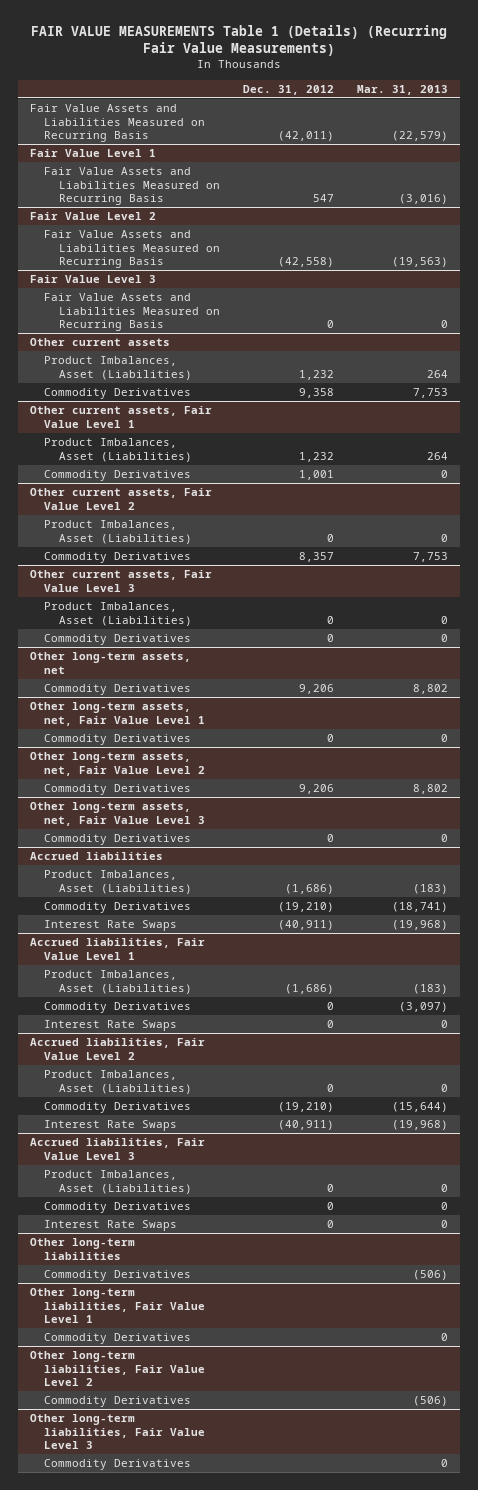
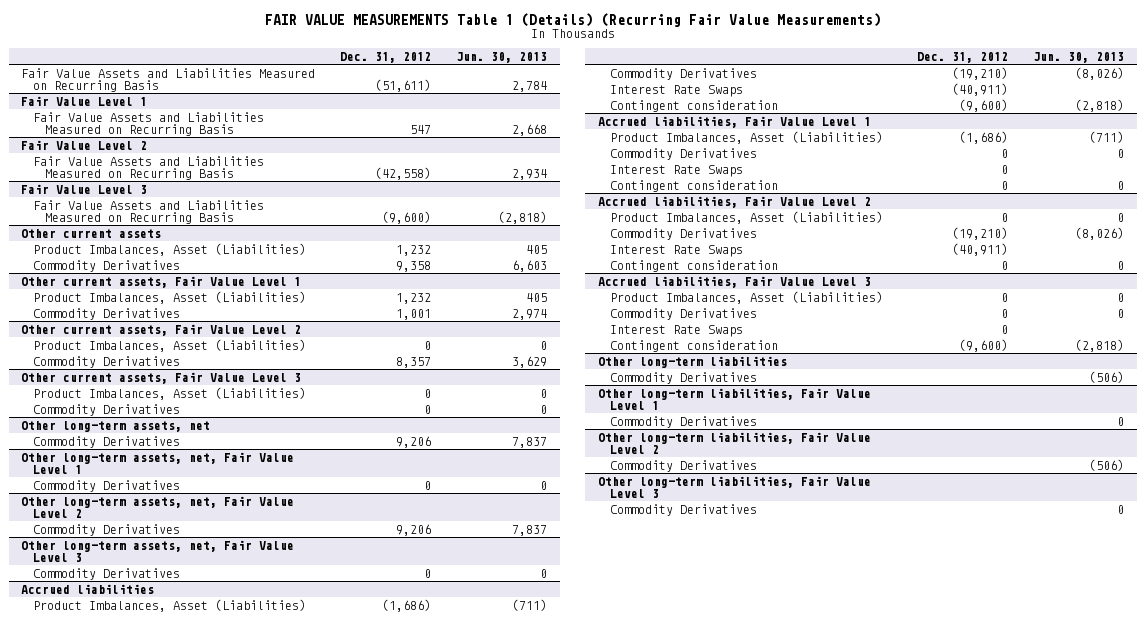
[357,84,449,95] Mar. 31, 2013 -> none
none -> [456,51,548,63] Jun. 30, 2013
[278,131,335,142] (42,011) -> [375,78,432,92] (51,611)
[327,320,335,329] 0 -> [382,210,432,224] (9,600)
none -> [609,99,778,112] Contingent consideration
none -> [609,179,778,192] Contingent consideration
none -> [609,259,778,272] Contingent consideration
none -> [609,339,778,352] Contingent consideration

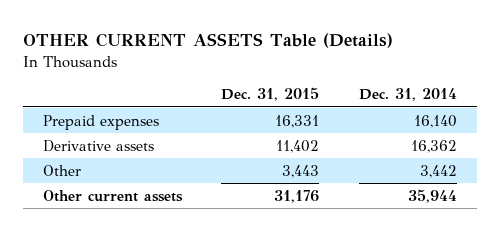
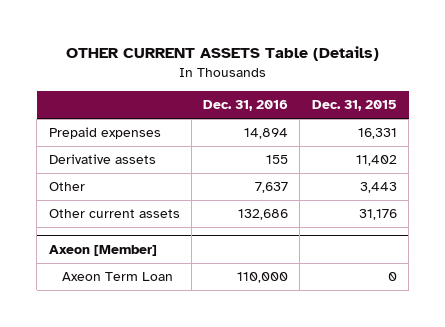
[358,88,457,102] Dec. 31, 2014 -> none
none -> [203,100,289,112] Dec. 31, 2016
none -> [48,244,157,256] Axeon [Member]
none -> [62,272,174,282] Axeon Term Loan

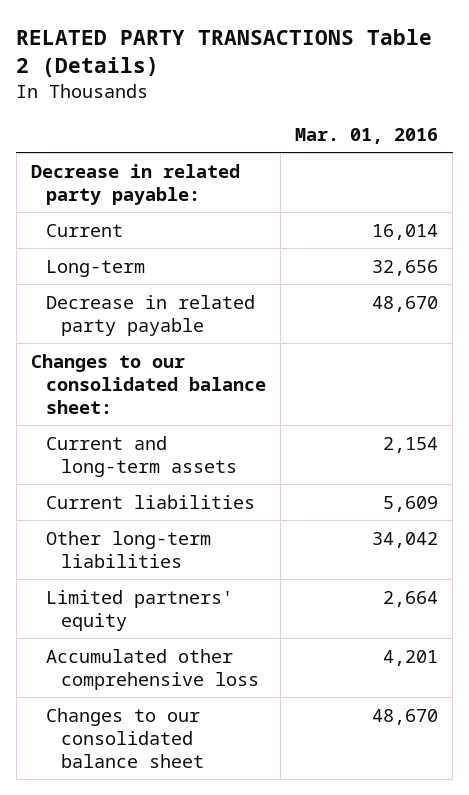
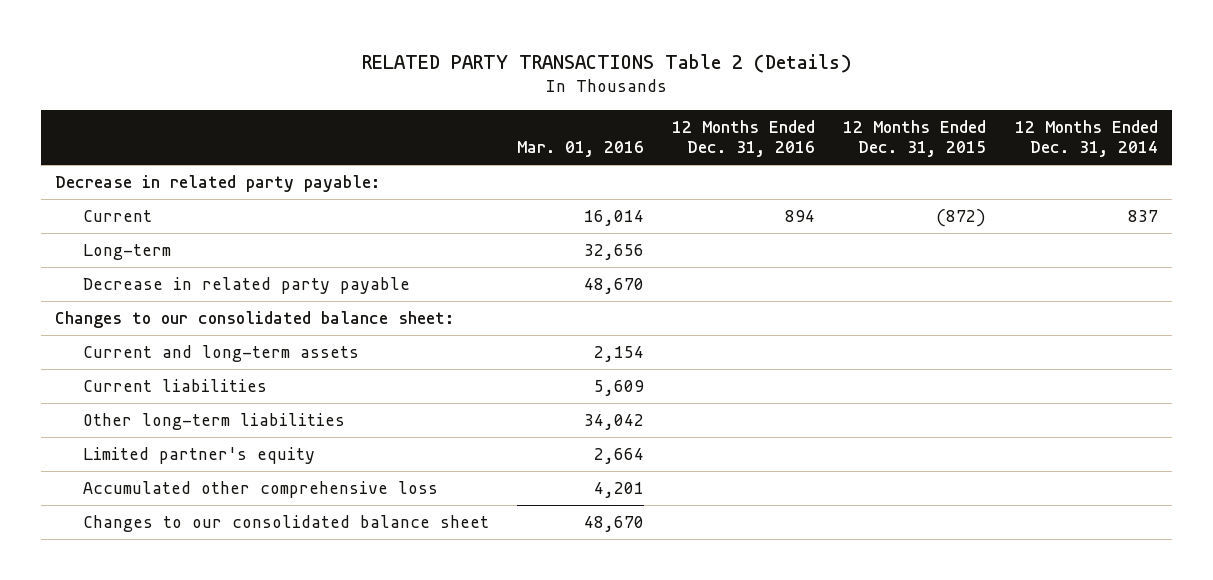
none -> [672,119,816,158] 12 Months Ended Dec. 31, 2016
none -> [843,119,987,158] 12 Months Ended Dec. 31, 2015
none -> [1014,119,1158,158] 12 Months Ended Dec. 31, 2014
[45,589,233,631] Limited partners' equity -> [82,447,315,465] Limited partner's equity

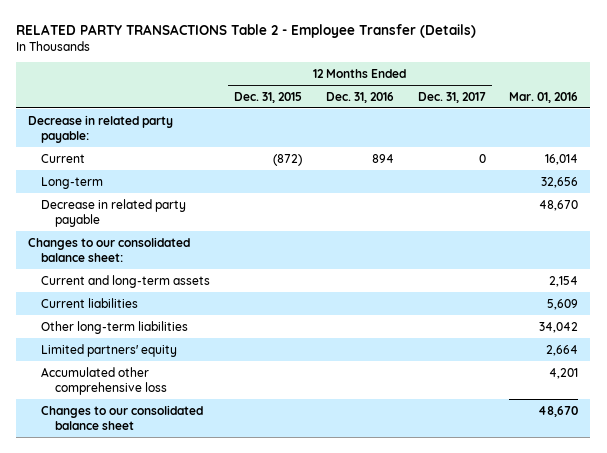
[361,53,852,73] RELATED PARTY TRANSACTIONS Table 2 (Details) -> [16,23,477,38] RELATED PARTY TRANSACTIONS Table 2 - Employee Transfer (Details)
[1014,119,1158,158] 12 Months Ended Dec. 31, 2014 -> none
none -> [417,91,486,103] Dec. 31, 2017
[82,447,315,465] Limited partner's equity -> [41,343,178,357] Limited partners' equity

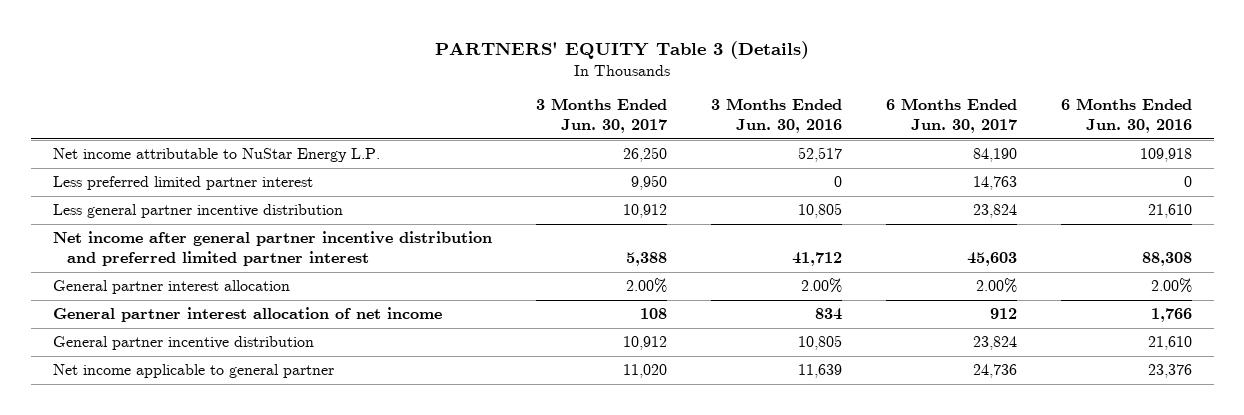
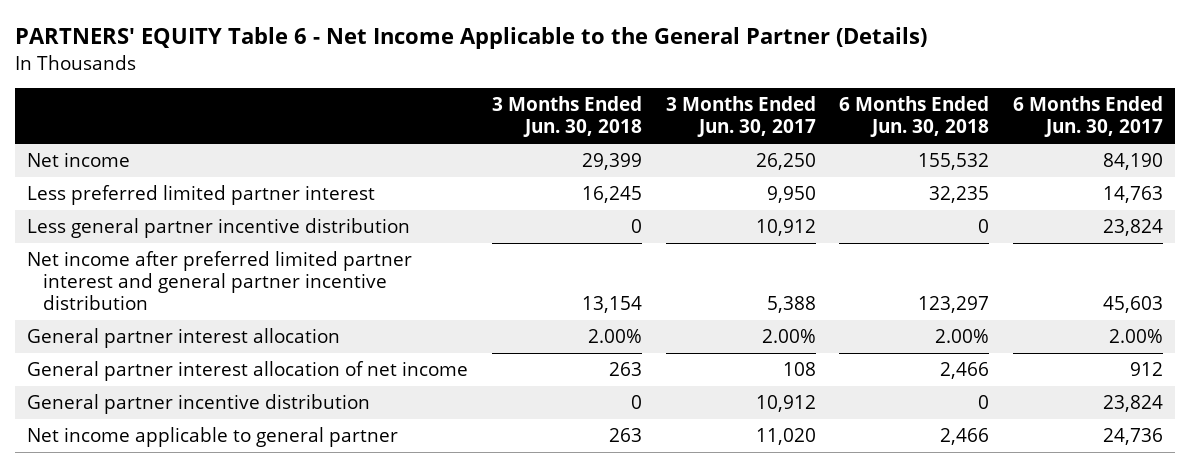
[435,40,810,59] PARTNERS' EQUITY Table 3 (Details) -> [15,27,928,50] PARTNERS' EQUITY Table 6 - Net Income Applicable to the General Partner (Details)
[710,98,842,133] 3 Months Ended Jun. 30, 2016 -> none
[1060,98,1192,133] 6 Months Ended Jun. 30, 2016 -> none
none -> [491,96,642,138] 3 Months Ended Jun. 30, 2018
none -> [839,96,990,138] 6 Months Ended Jun. 30, 2018
[52,148,380,163] Net income attributable to NuStar Energy L.P. -> [27,152,131,168] Net income
[52,231,492,266] Net income after general partner incentive distribution and preferred limited partner interest -> [27,251,413,311] Net income after preferred limited partner interest and general partner incentive distribution

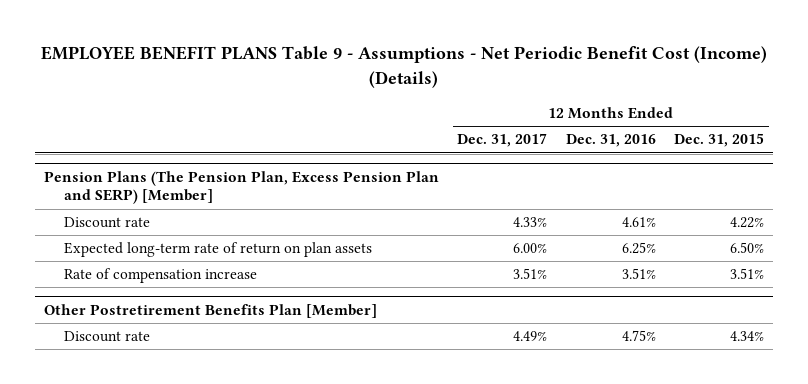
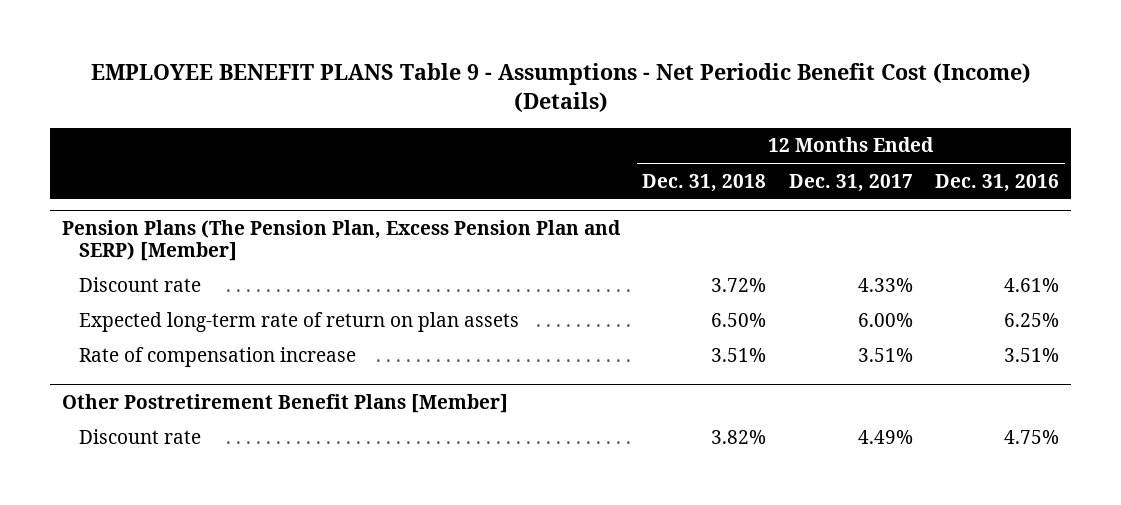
[674,133,765,148] Dec. 31, 2015 -> none
none -> [642,173,767,192] Dec. 31, 2018
[44,303,378,318] Other Postretirement Benefits Plan [Member] -> [61,393,508,413] Other Postretirement Benefit Plans [Member]

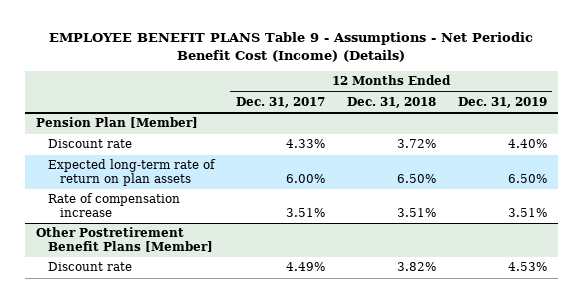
[935,173,1060,192] Dec. 31, 2016 -> none
none -> [457,97,547,109] Dec. 31, 2019
[61,219,621,262] Pension Plans (The Pension Plan, Excess Pension Plan and SERP) [Member] -> [35,117,198,129] Pension Plan [Member]

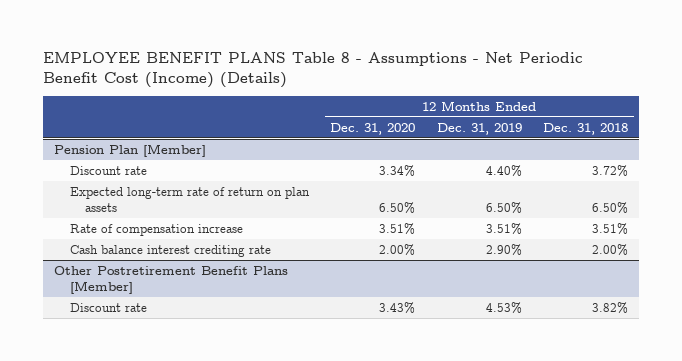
[49,32,534,62] EMPLOYEE BENEFIT PLANS Table 9 - Assumptions - Net Periodic Benefit Cost (Income) (Details) -> [43,52,584,89] EMPLOYEE BENEFIT PLANS Table 8 - Assumptions - Net Periodic Benefit Cost (Income) (Details)
[235,97,325,109] Dec. 31, 2017 -> none
none -> [330,122,416,135] Dec. 31, 2020
none -> [69,244,271,257] Cash balance interest crediting rate

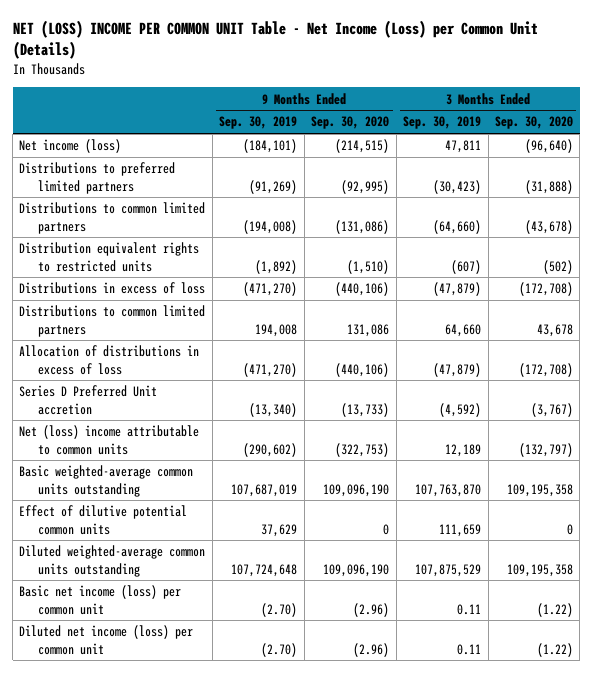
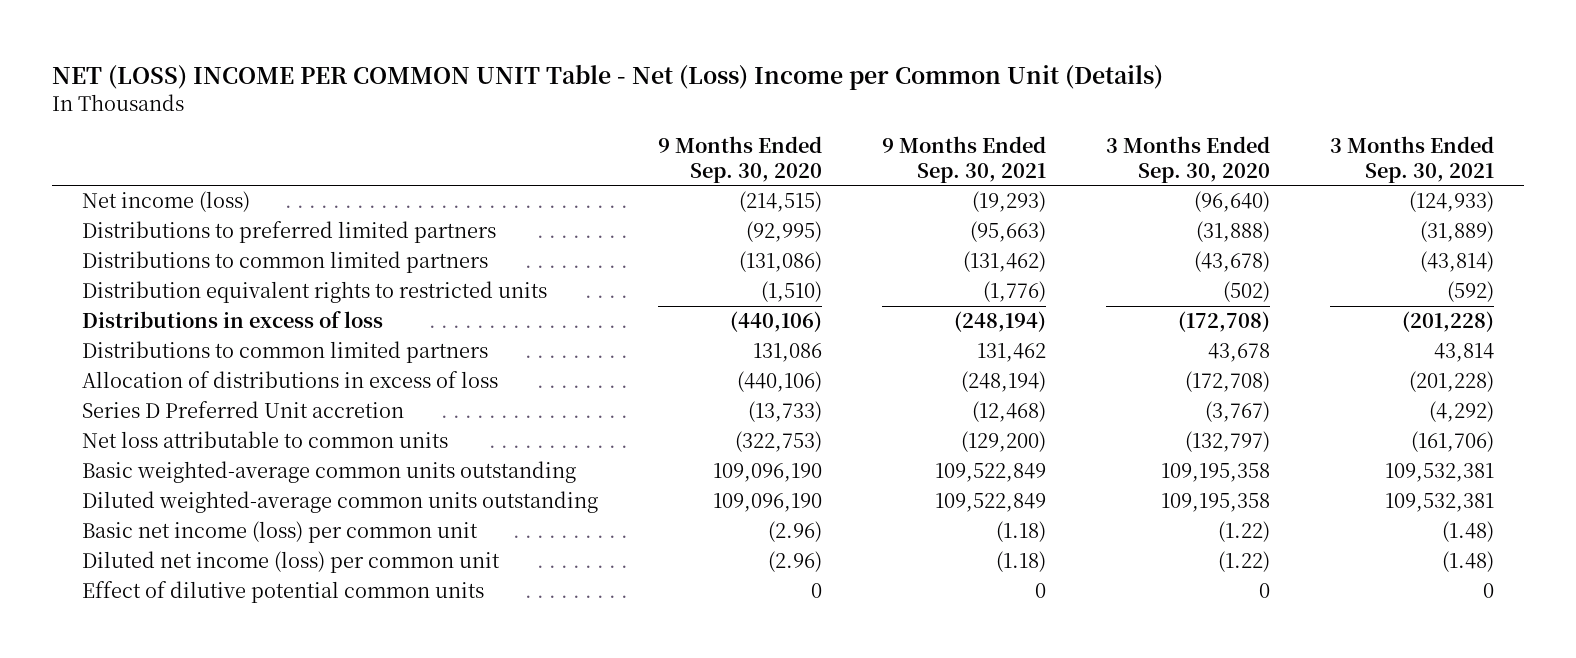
[12,19,538,60] NET (LOSS) INCOME PER COMMON UNIT Table - Net Income (Loss) per Common Unit (Details) -> [52,63,1164,90] NET (LOSS) INCOME PER COMMON UNIT Table - Net (Loss) Income per Common Unit (Details)
[219,116,298,130] Sep. 30, 2019 -> none
[403,116,482,130] Sep. 30, 2019 -> none
none -> [882,136,1047,183] 9 Months Ended Sep. 30, 2021
none -> [1329,136,1494,183] 3 Months Ended Sep. 30, 2021
[19,425,200,455] Net (loss) income attributable to common units -> [82,431,449,449] Net loss attributable to common units
[19,505,188,535] Effect of dilutive potential common units -> [82,581,485,604] Effect of dilutive potential common units

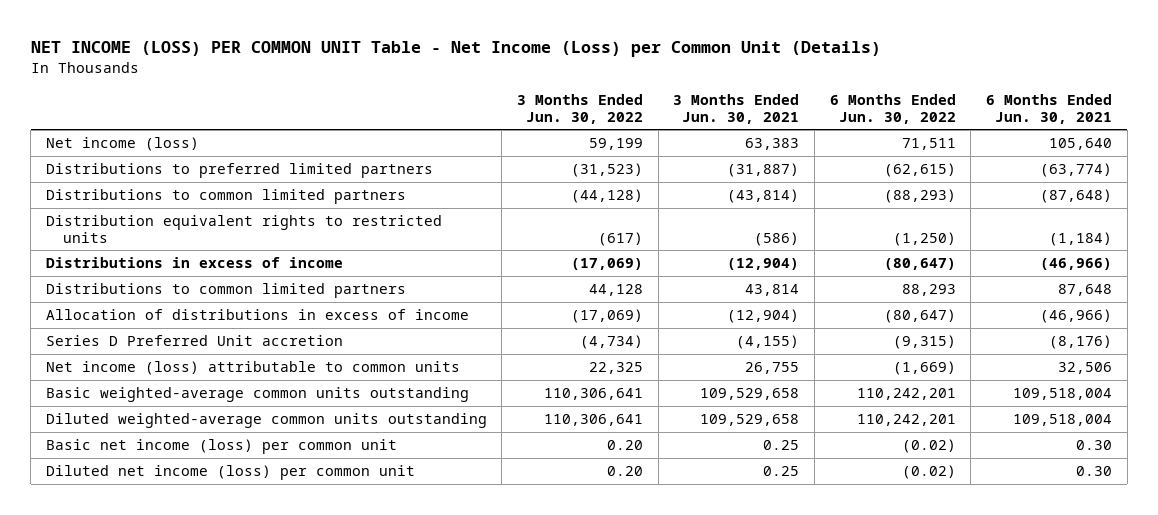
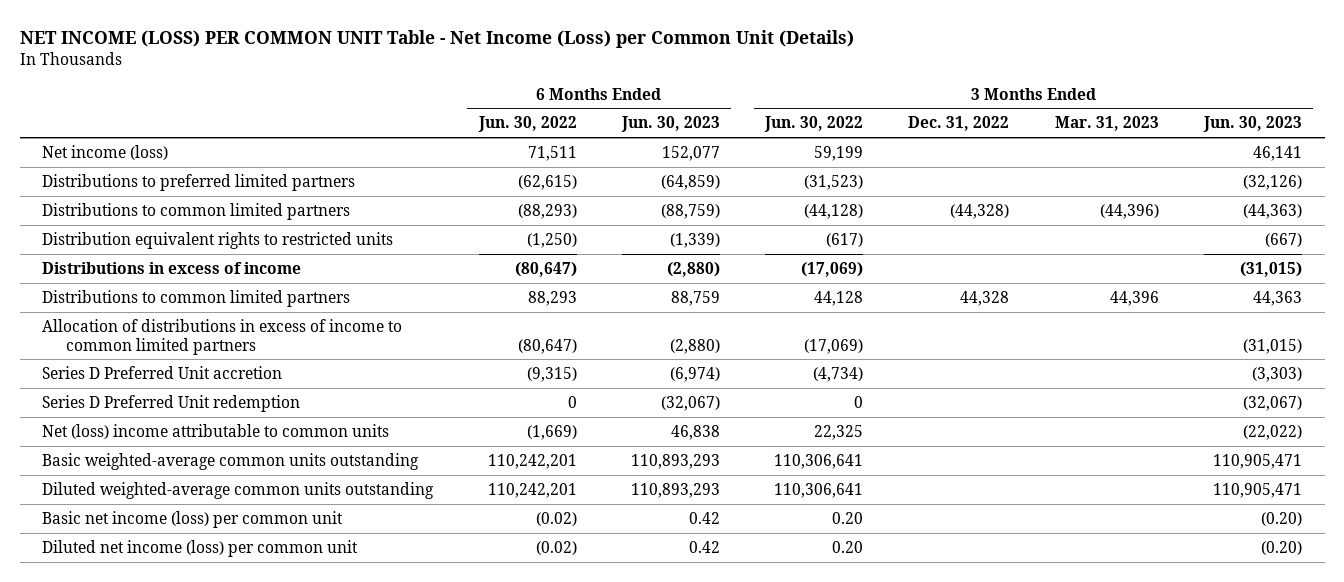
[673,94,800,124] 3 Months Ended Jun. 30, 2021 -> none
[986,94,1113,124] 6 Months Ended Jun. 30, 2021 -> none
none -> [620,116,720,133] Jun. 30, 2023
none -> [908,116,1010,132] Dec. 31, 2022
none -> [1054,116,1159,132] Mar. 31, 2023
none -> [1202,116,1302,133] Jun. 30, 2023
[45,308,469,320] Allocation of distributions in excess of income -> [42,318,403,355] Allocation of distributions in excess of income to common limited partners
none -> [42,394,301,412] Series D Preferred Unit redemption
[45,360,460,375] Net income (loss) attributable to common units -> [42,423,390,439] Net (loss) income attributable to common units

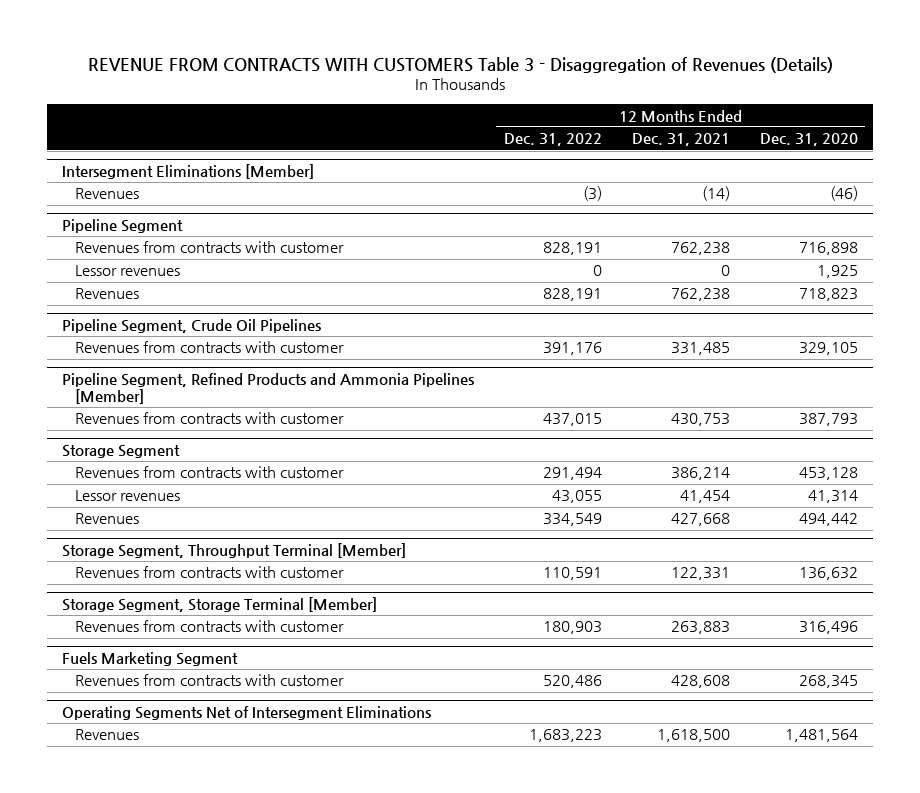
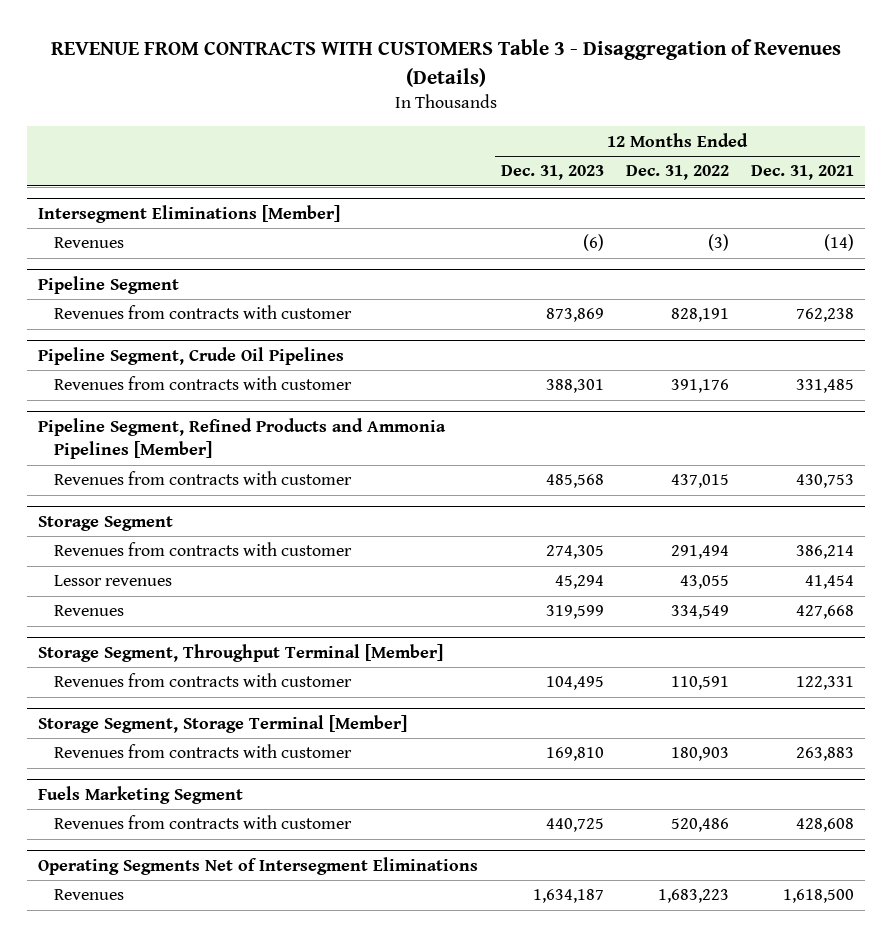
[759,133,858,147] Dec. 31, 2020 -> none
none -> [500,165,604,181] Dec. 31, 2023
[75,265,181,277] Lessor revenues -> none
[75,288,140,300] Revenues -> none

